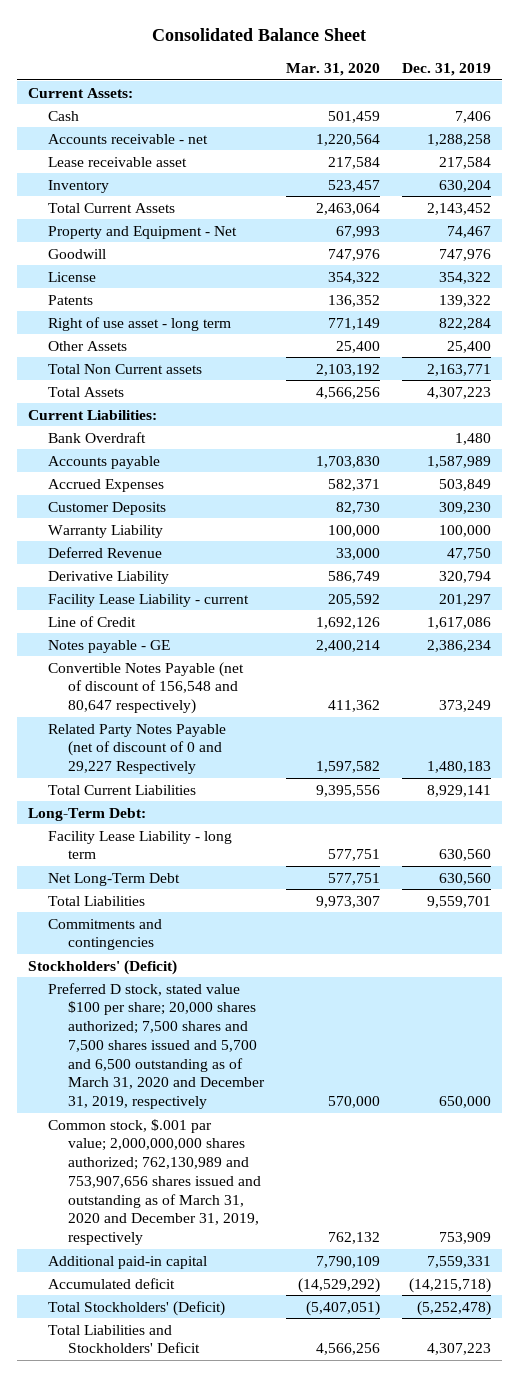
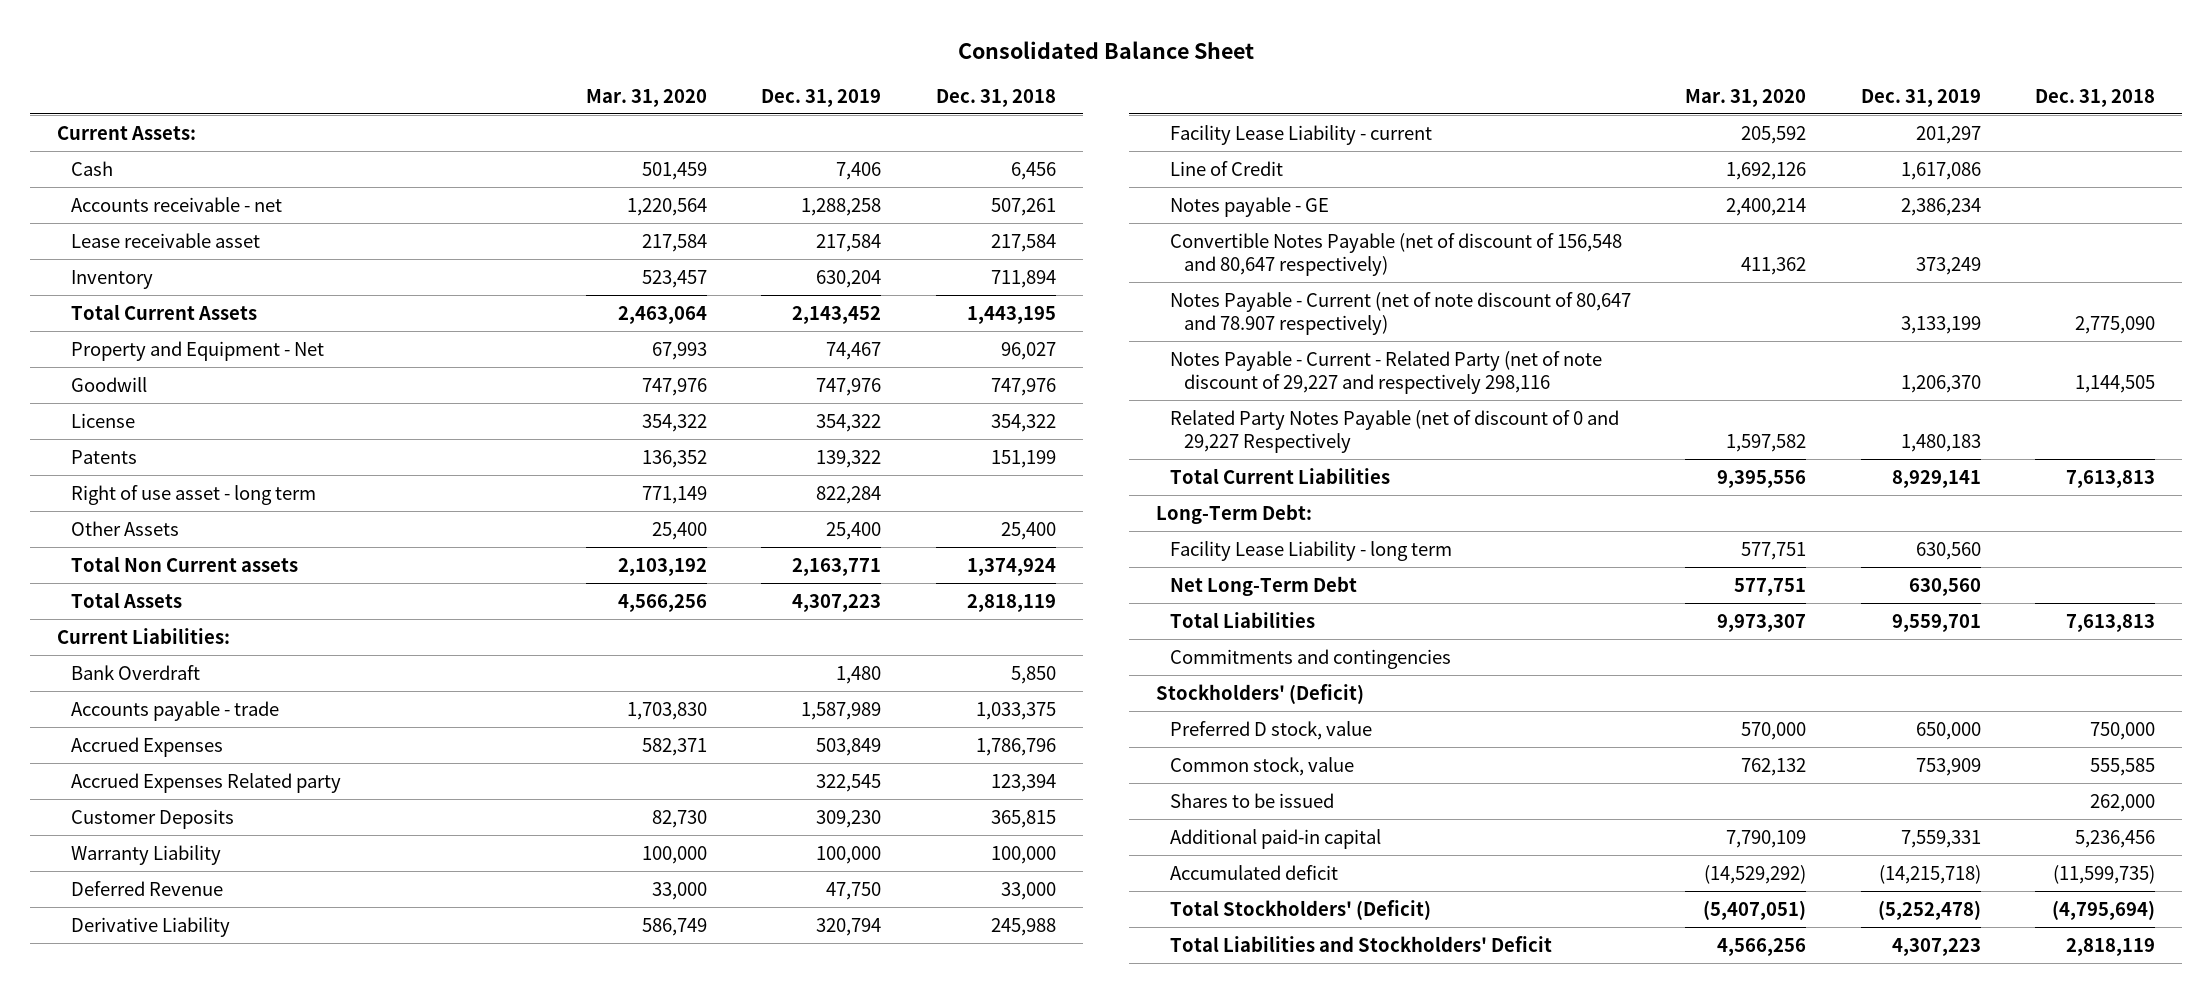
none -> [935,88,1056,107] Dec. 31, 2018
[48,455,161,469] Accounts payable -> [71,700,280,721] Accounts payable - trade
none -> [71,772,342,793] Accrued Expenses Related party
none -> [1170,291,1632,335] Notes Payable - Current (net of note discount of 80,647 and 78.907 respectively)
none -> [1170,350,1603,394] Notes Payable - Current - Related Party (net of note discount of 29,227 and respectively 298,116
[48,982,266,1110] Preferred D stock, stated value $100 per share; 20,000 shares authorized; 7,500 shares and 7,500 shares issued and 5,700 and 6,500 outstanding as of March 31, 2020 and December 31, 2019, respectively -> [1170,720,1373,740] Preferred D stock, value
[48,1118,262,1246] Common stock, $.001 par value; 2,000,000,000 shares authorized; 762,130,989 and 753,907,656 shares issued and outstanding as of March 31, 2020 and December 31, 2019, respectively -> [1170,756,1355,776] Common stock, value
none -> [1170,792,1335,808] Shares to be issued

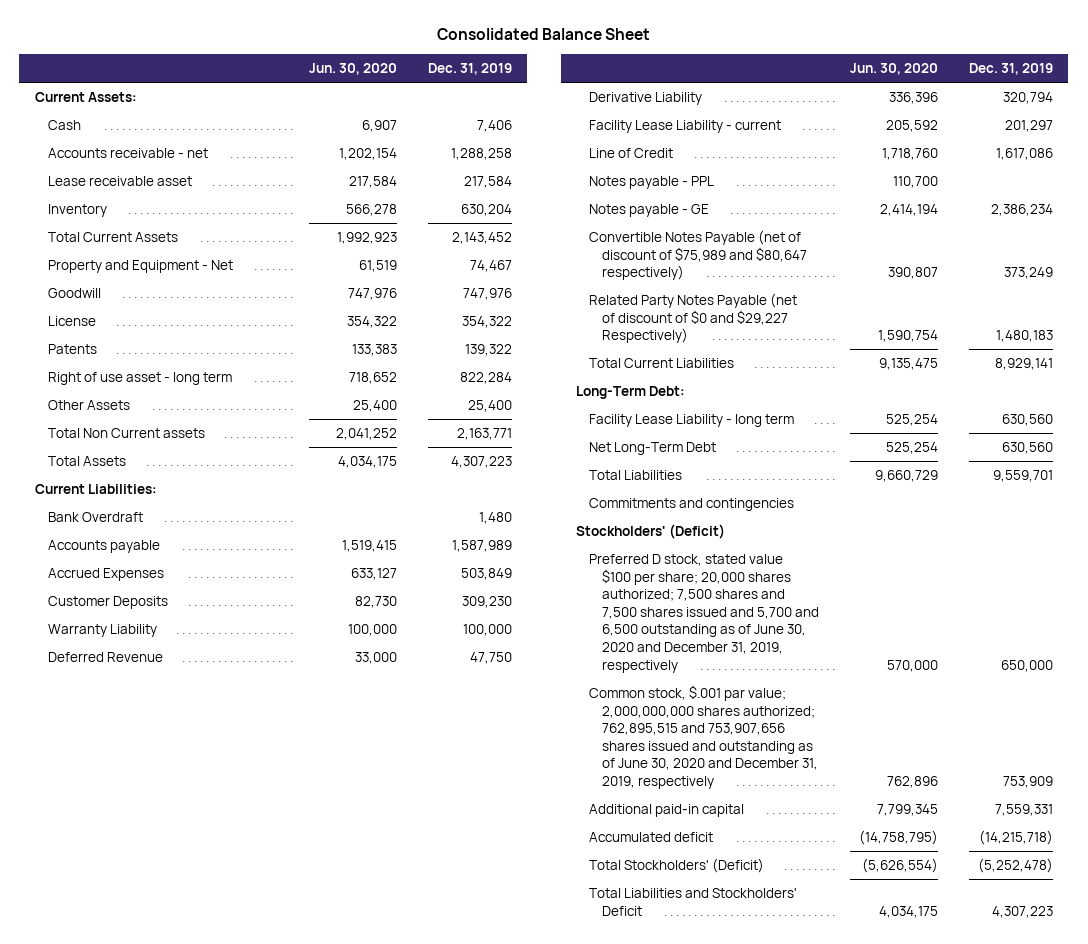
[586,88,708,107] Mar. 31, 2020 -> none
[935,88,1056,107] Dec. 31, 2018 -> none
none -> [308,62,397,75] Jun. 30, 2020
[71,700,280,721] Accounts payable - trade -> [47,540,160,554] Accounts payable
[71,772,342,793] Accrued Expenses Related party -> none
none -> [589,176,715,190] Notes payable - PPL
[1170,291,1632,335] Notes Payable - Current (net of note discount of 80,647 and 78.907 respectively) -> none
[1170,350,1603,394] Notes Payable - Current - Related Party (net of note discount of 29,227 and respectively 298,116 -> none
[1170,232,1623,276] Convertible Notes Payable (net of discount of 156,548 and 80,647 respectively) -> [589,230,808,281] Convertible Notes Payable (net of discount of $75,989 and $80,647 respectively)
[1170,409,1620,453] Related Party Notes Payable (net of discount of 0 and 29,227 Respectively -> [589,293,798,344] Related Party Notes Payable (net of discount of $0 and $29,227 Respectively)
[1170,792,1335,808] Shares to be issued -> none
[1170,720,1373,740] Preferred D stock, value -> [589,554,820,673] Preferred D stock, stated value $100 per share; 20,000 shares authorized; 7,500 shares and 7,500 shares issued and 5,700 and 6,500 outstanding as of June 30, 2020 and December 31, 2019, respectively
[1170,756,1355,776] Common stock, value -> [589,685,819,790] Common stock, $.001 par value; 2,000,000,000 shares authorized; 762,895,515 and 753,907,656 shares issued and outstanding as of June 30, 2020 and December 31, 2019, respectively

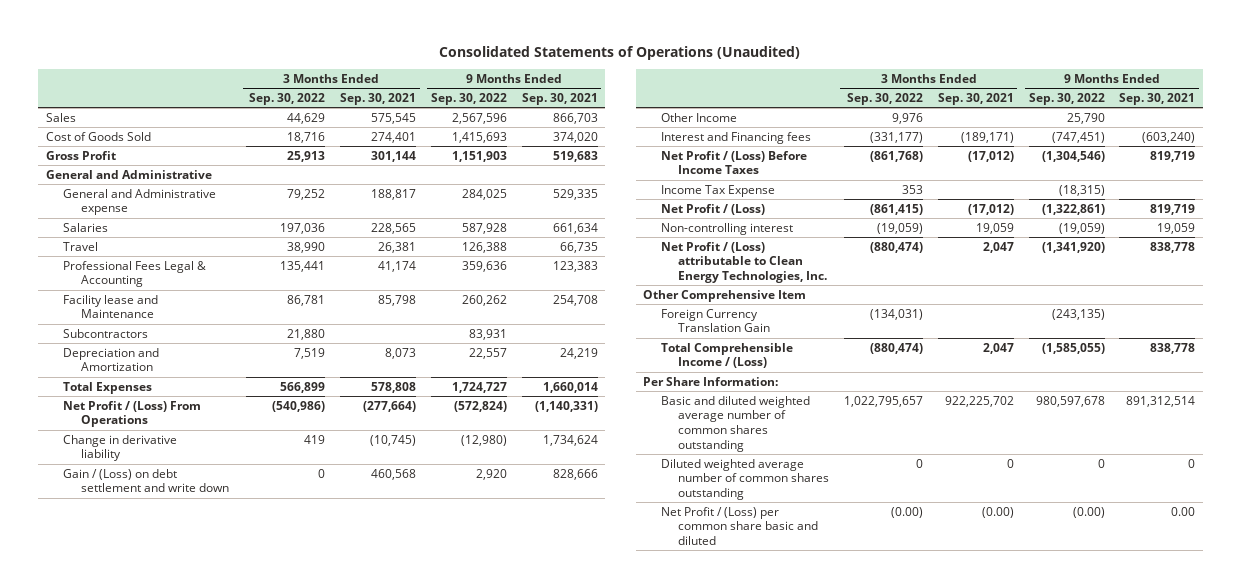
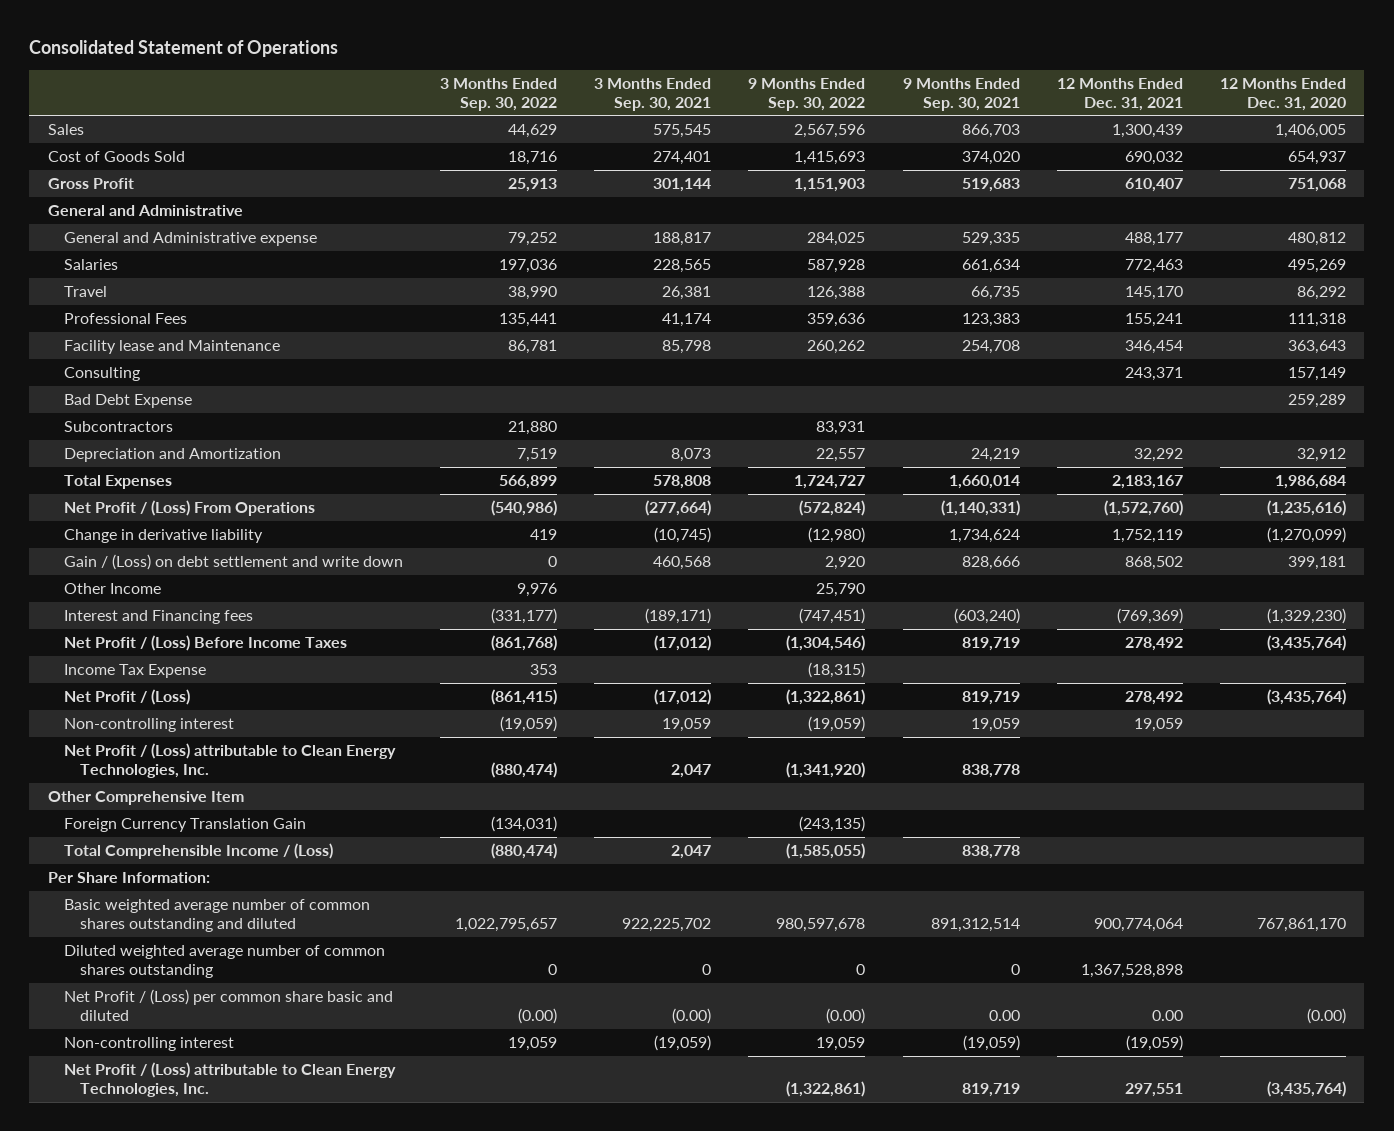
[439,46,801,61] Consolidated Statements of Operations (Unaudited) -> [29,39,339,57] Consolidated Statement of Operations
none -> [1056,77,1183,111] 12 Months Ended Dec. 31, 2021
none -> [1219,77,1346,111] 12 Months Ended Dec. 31, 2020
[63,260,207,288] Professional Fees Legal & Accounting -> [64,313,188,325] Professional Fees
none -> [64,367,141,382] Consulting
none -> [64,394,193,409] Bad Debt Expense
[660,395,810,452] Basic and diluted weighted average number of common shares outstanding -> [64,899,371,932] Basic weighted average number of common shares outstanding and diluted
none -> [64,1037,235,1052] Non-controlling interest
none -> [64,1062,397,1097] Net Profit / (Loss) attributable to Clean Energy Technologies, Inc.

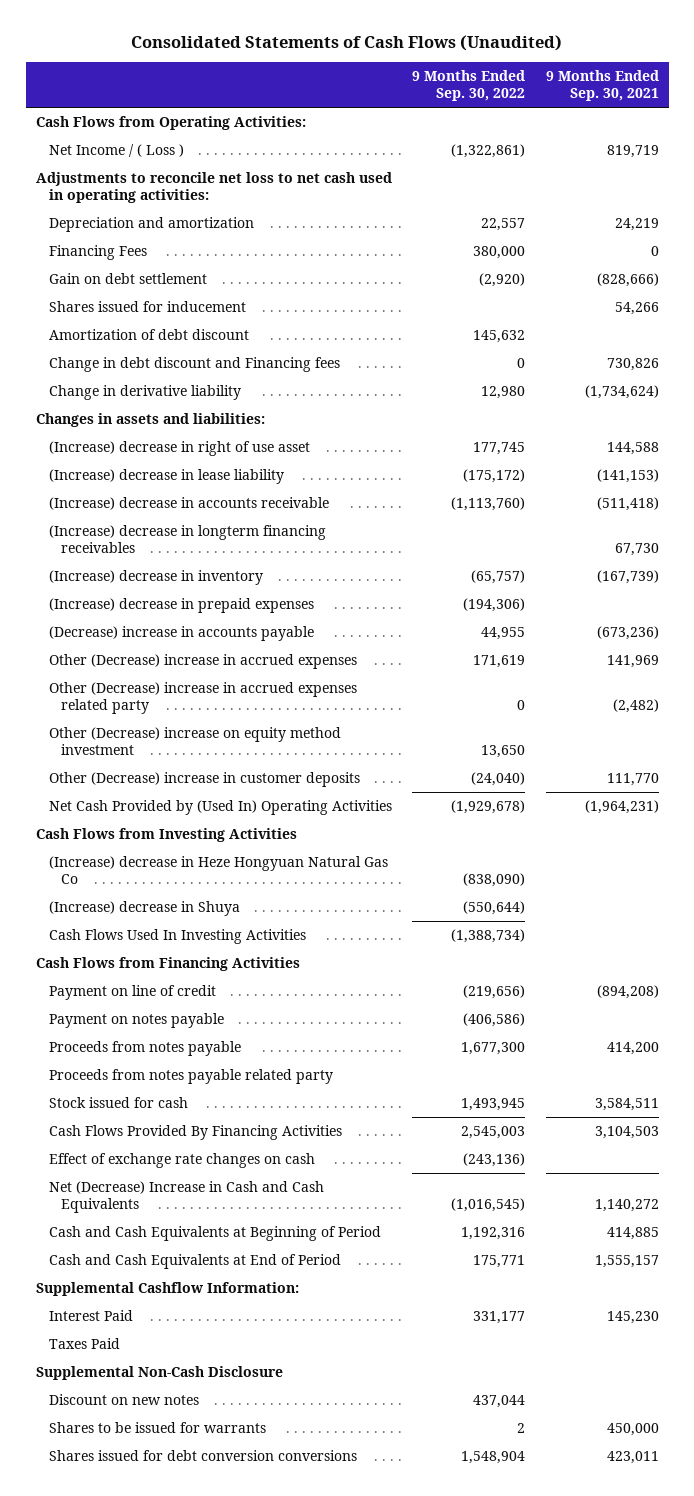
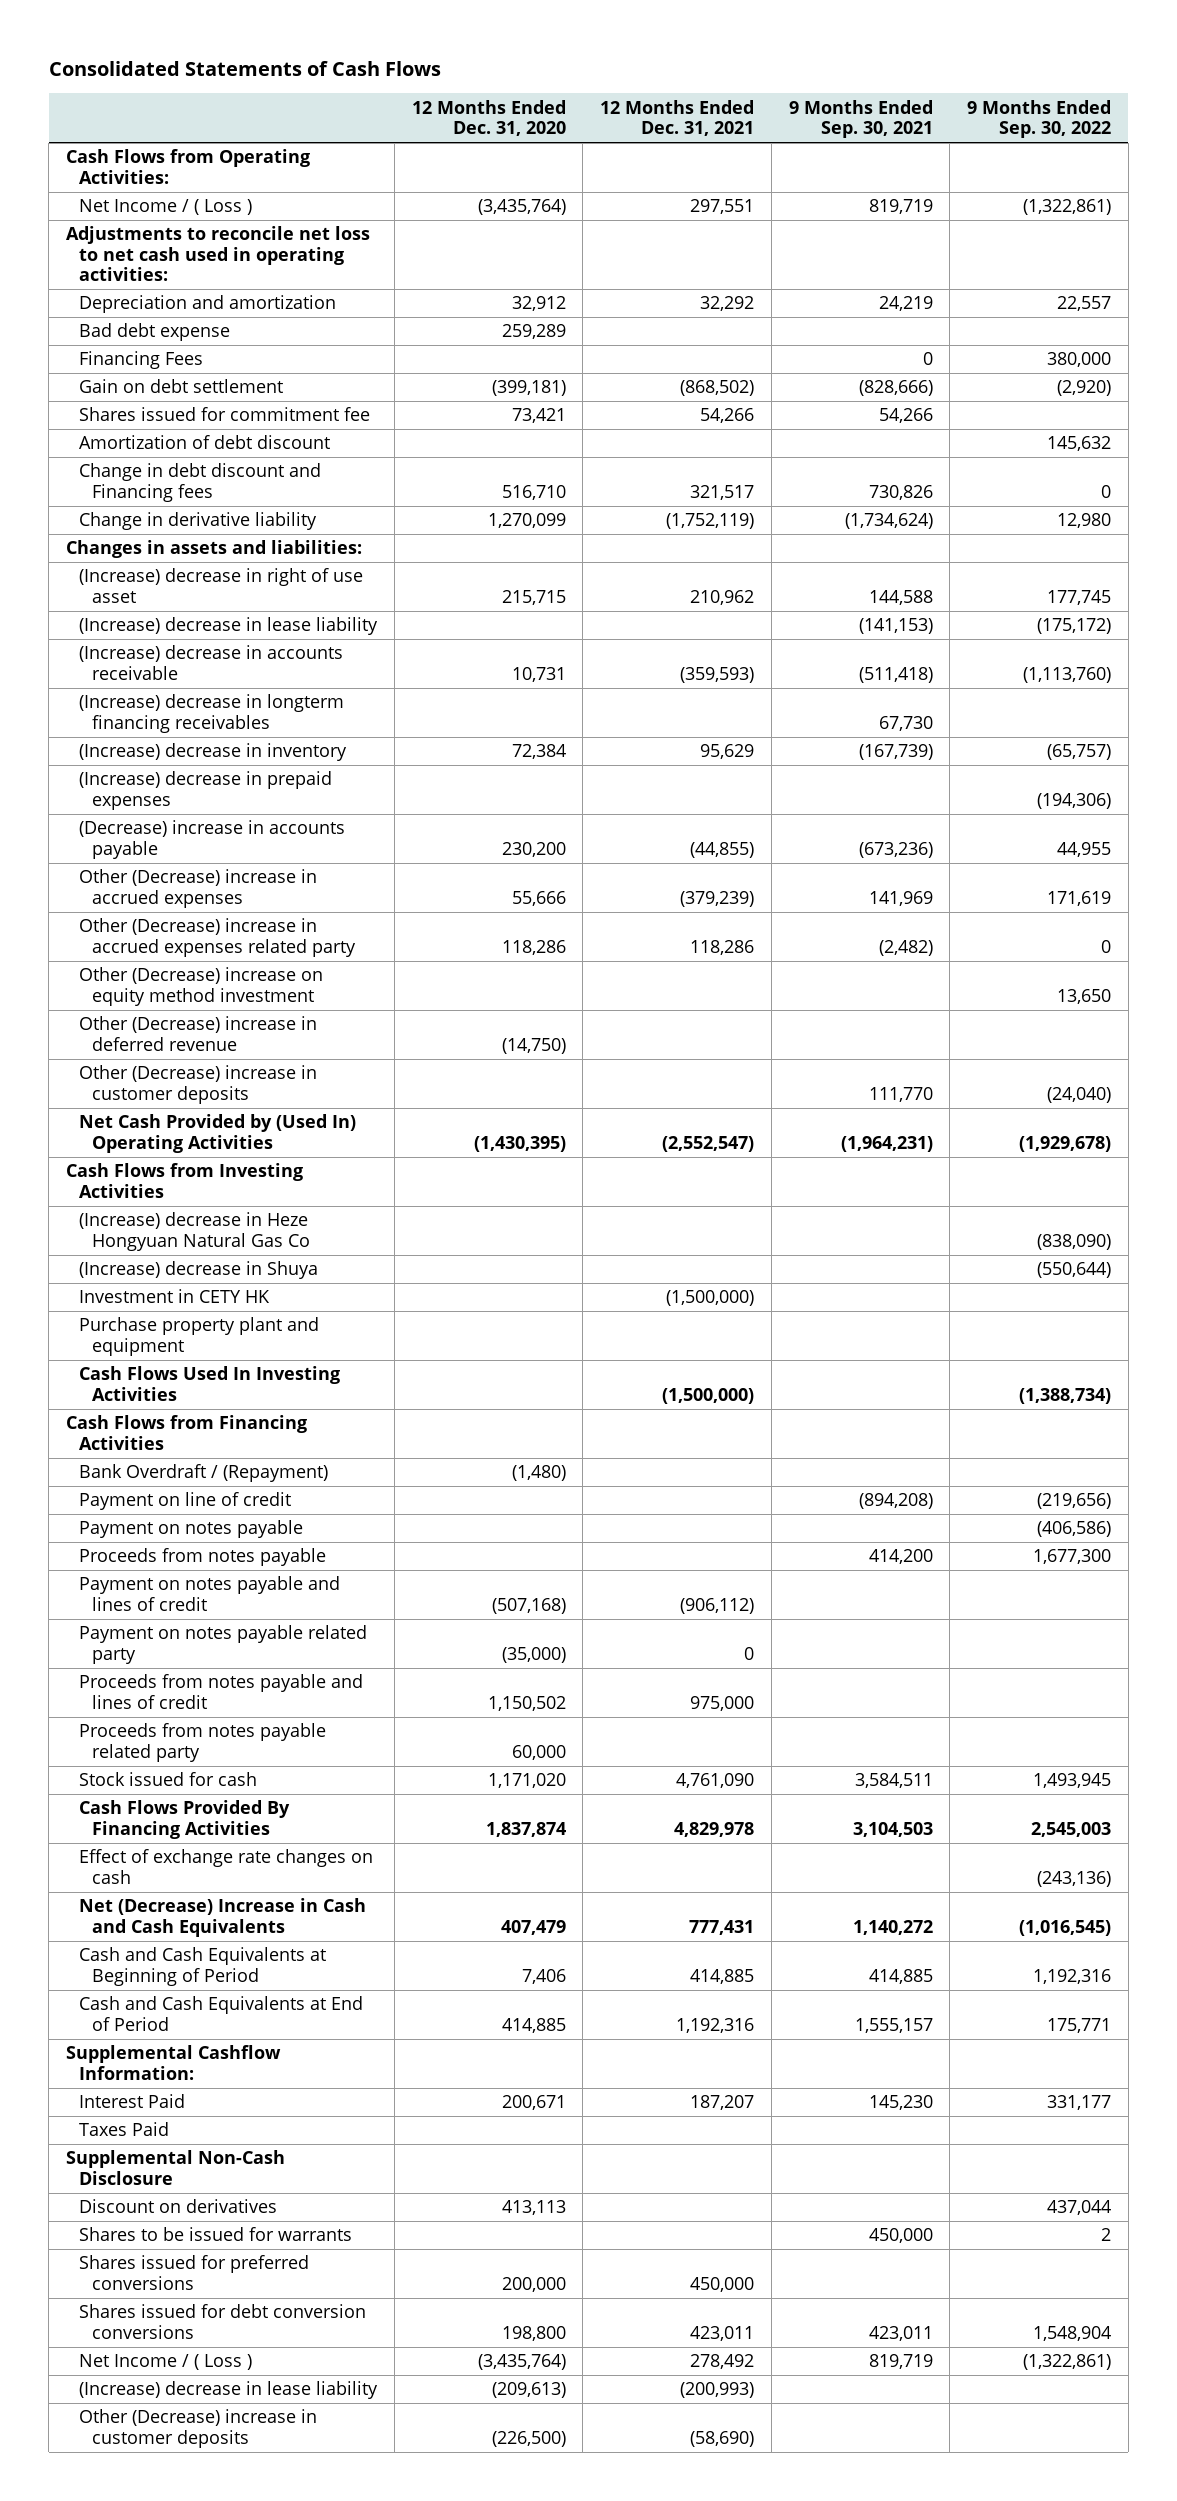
[131,34,563,51] Consolidated Statements of Cash Flows (Unaudited) -> [48,60,441,76] Consolidated Statements of Cash Flows
none -> [411,99,566,137] 12 Months Ended Dec. 31, 2020
none -> [600,99,755,137] 12 Months Ended Dec. 31, 2021
none -> [79,323,231,342] Bad debt expense
[48,301,246,313] Shares issued for inducement -> [79,407,371,422] Shares issued for commitment fee
none -> [79,1016,318,1051] Other (Decrease) increase in deferred revenue
none -> [79,1289,271,1304] Investment in CETY HK
none -> [79,1317,320,1356] Purchase property plant and equipment
none -> [79,1464,329,1483] Bank Overdraft / (Repayment)
none -> [79,1576,341,1611] Payment on notes payable and lines of credit
none -> [79,1625,368,1664] Payment on notes payable related party
none -> [79,1674,364,1709] Proceeds from notes payable and lines of credit
[48,1394,199,1406] Discount on new notes -> [79,2199,278,2214] Discount on derivatives
none -> [79,2255,310,2290] Shares issued for preferred conversions
none -> [79,2354,253,2371] Net Income / ( Loss )
none -> [79,2381,379,2400] (Increase) decrease in lease liability
none -> [79,2409,318,2448] Other (Decrease) increase in customer deposits

